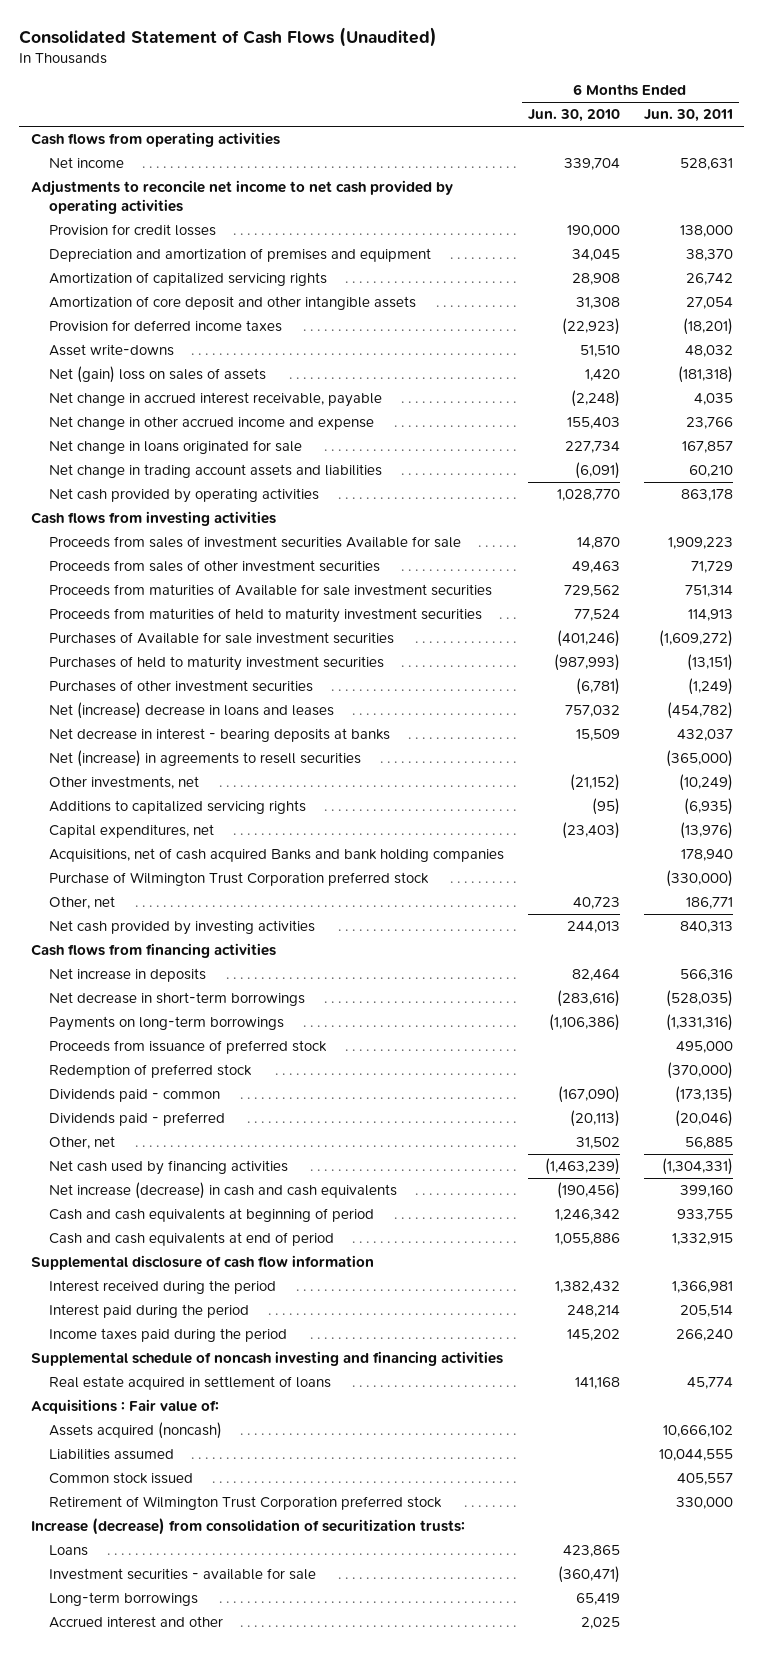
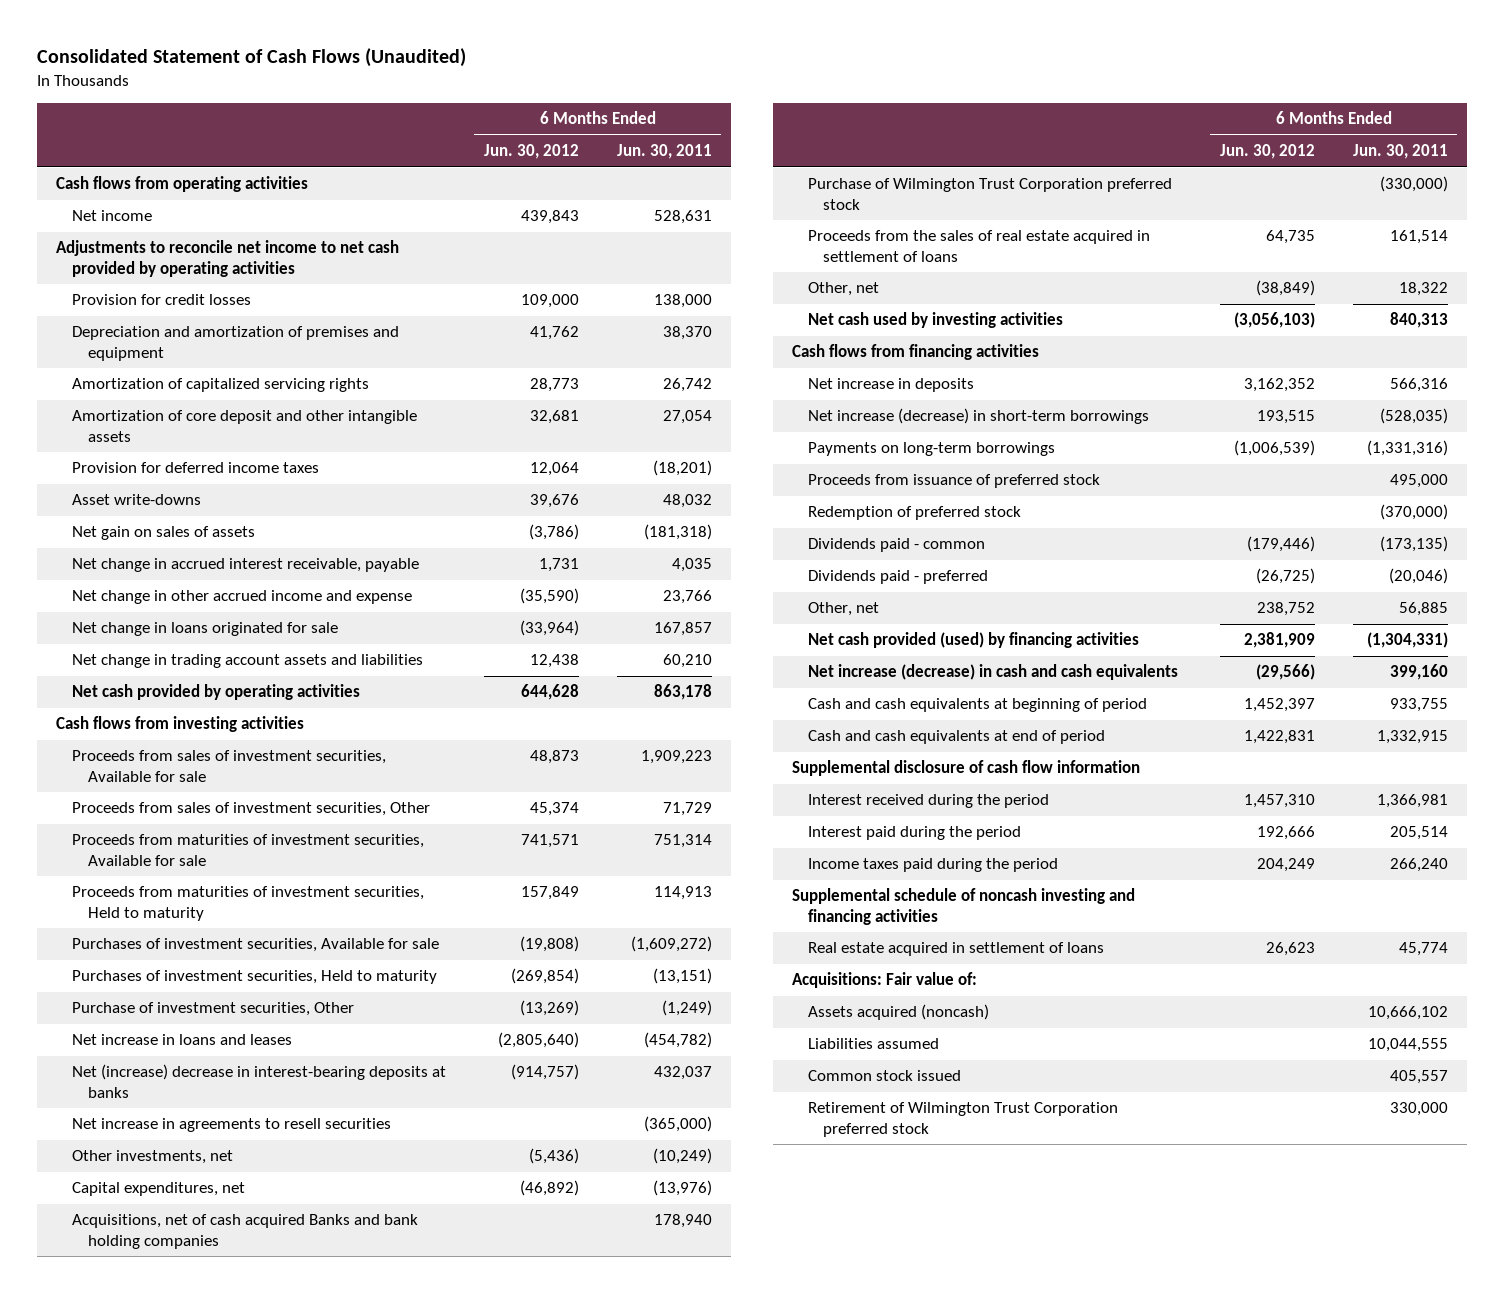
[528,109,621,123] Jun. 30, 2010 -> none
none -> [483,144,579,160] Jun. 30, 2012
[49,366,267,384] Net (gain) loss on sales of assets -> [71,526,255,541] Net gain on sales of assets
[49,536,462,549] Proceeds from sales of investment securities Available for sale -> [71,750,386,782] Proceeds from sales of investment securities, Available for sale
[49,560,381,573] Proceeds from sales of other investment securities -> [71,802,430,817] Proceeds from sales of investment securities, Other
[49,584,493,597] Proceeds from maturities of Available for sale investment securities -> [71,834,424,866] Proceeds from maturities of investment securities, Available for sale
[49,608,483,624] Proceeds from maturities of held to maturity investment securities -> [71,886,424,921] Proceeds from maturities of investment securities, Held to maturity
[49,632,395,645] Purchases of Available for sale investment securities -> [71,938,439,953] Purchases of investment securities, Available for sale
[49,656,385,672] Purchases of held to maturity investment securities -> [71,970,437,985] Purchases of investment securities, Held to maturity
[49,680,314,693] Purchases of other investment securities -> [71,1002,354,1017] Purchase of investment securities, Other
[49,702,335,720] Net (increase) decrease in loans and leases -> [71,1034,292,1046] Net increase in loans and leases
[49,728,391,743] Net decrease in interest - bearing deposits at banks -> [71,1064,446,1098] Net (increase) decrease in interest-bearing deposits at banks
[49,750,362,768] Net (increase) in agreements to resell securities -> [71,1118,391,1133] Net increase in agreements to resell securities
[49,800,307,815] Additions to capitalized servicing rights -> none
none -> [807,230,1150,262] Proceeds from the sales of real estate acquired in settlement of loans
[685,897,733,910] 186,771 -> [1398,282,1448,297] 18,322
[49,920,316,936] Net cash provided by investing activities -> [807,312,1063,329] Net cash used by investing activities
[49,992,306,1007] Net decrease in short-term borrowings -> [807,408,1149,425] Net increase (decrease) in short-term borrowings
[49,1160,289,1176] Net cash used by financing activities -> [807,632,1139,649] Net cash provided (used) by financing activities
[31,1399,220,1415] Acquisitions : Fair value of: -> [791,972,977,989] Acquisitions: Fair value of:
[31,1518,466,1536] Increase (decrease) from consolidation of securitization trusts: -> none
[49,1545,89,1557] Loans -> none
[49,1568,317,1581] Investment securities - available for sale -> none
[49,1592,199,1607] Long-term borrowings -> none
[49,1616,224,1629] Accrued interest and other -> none

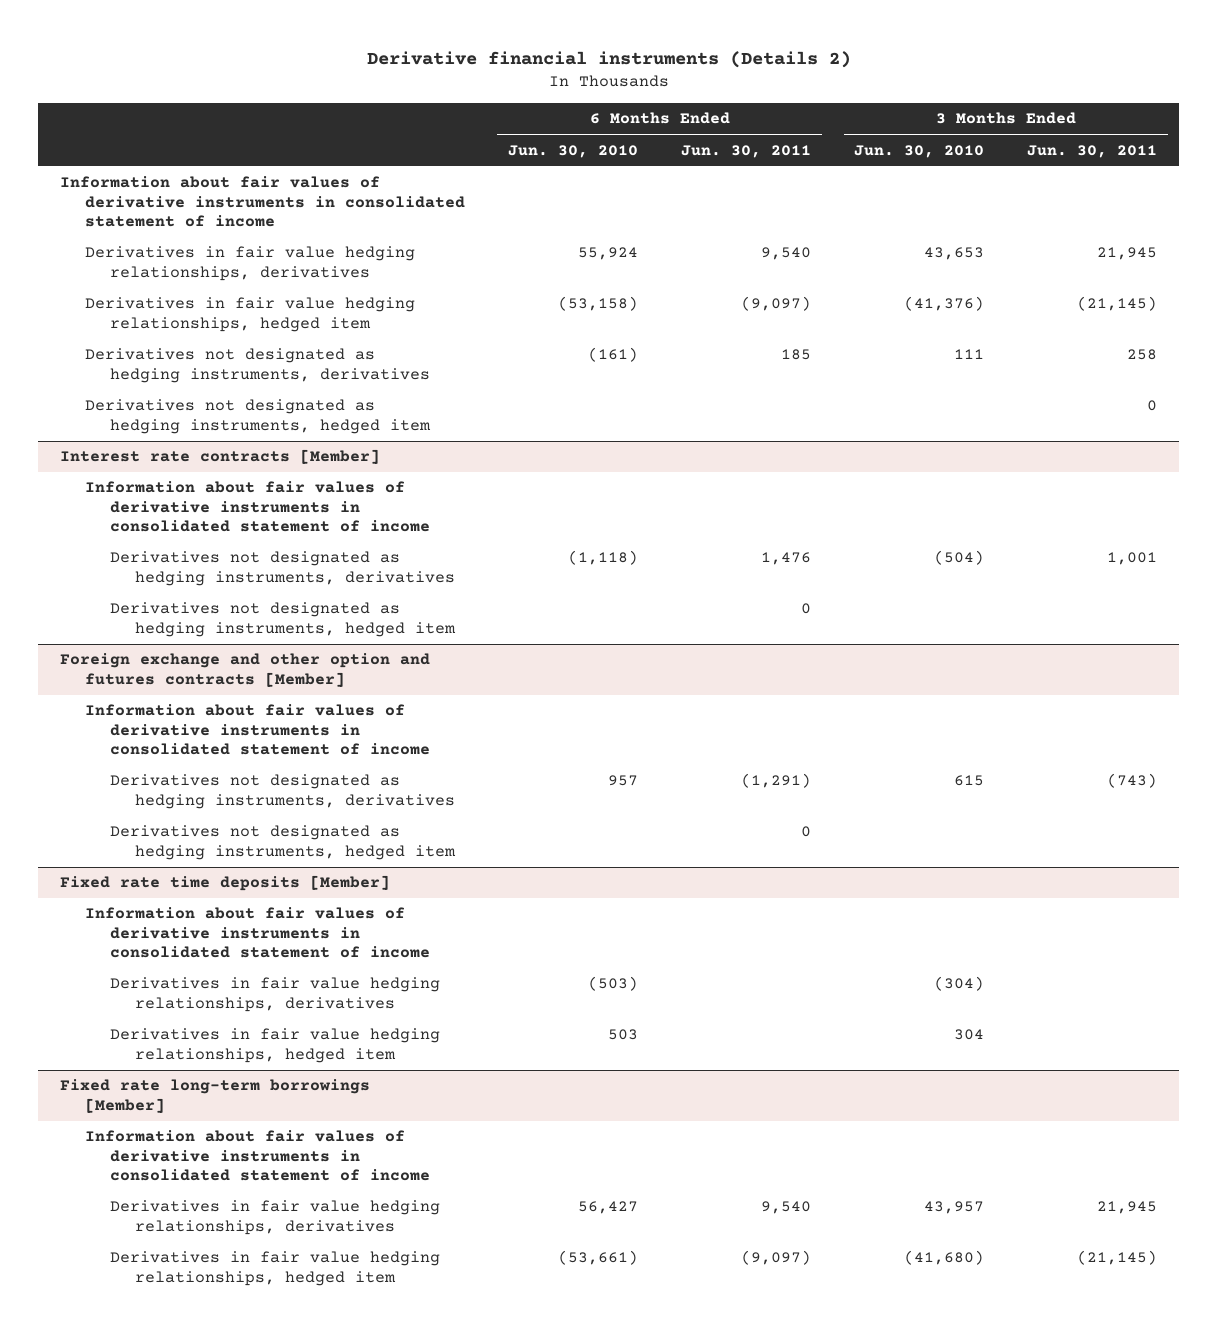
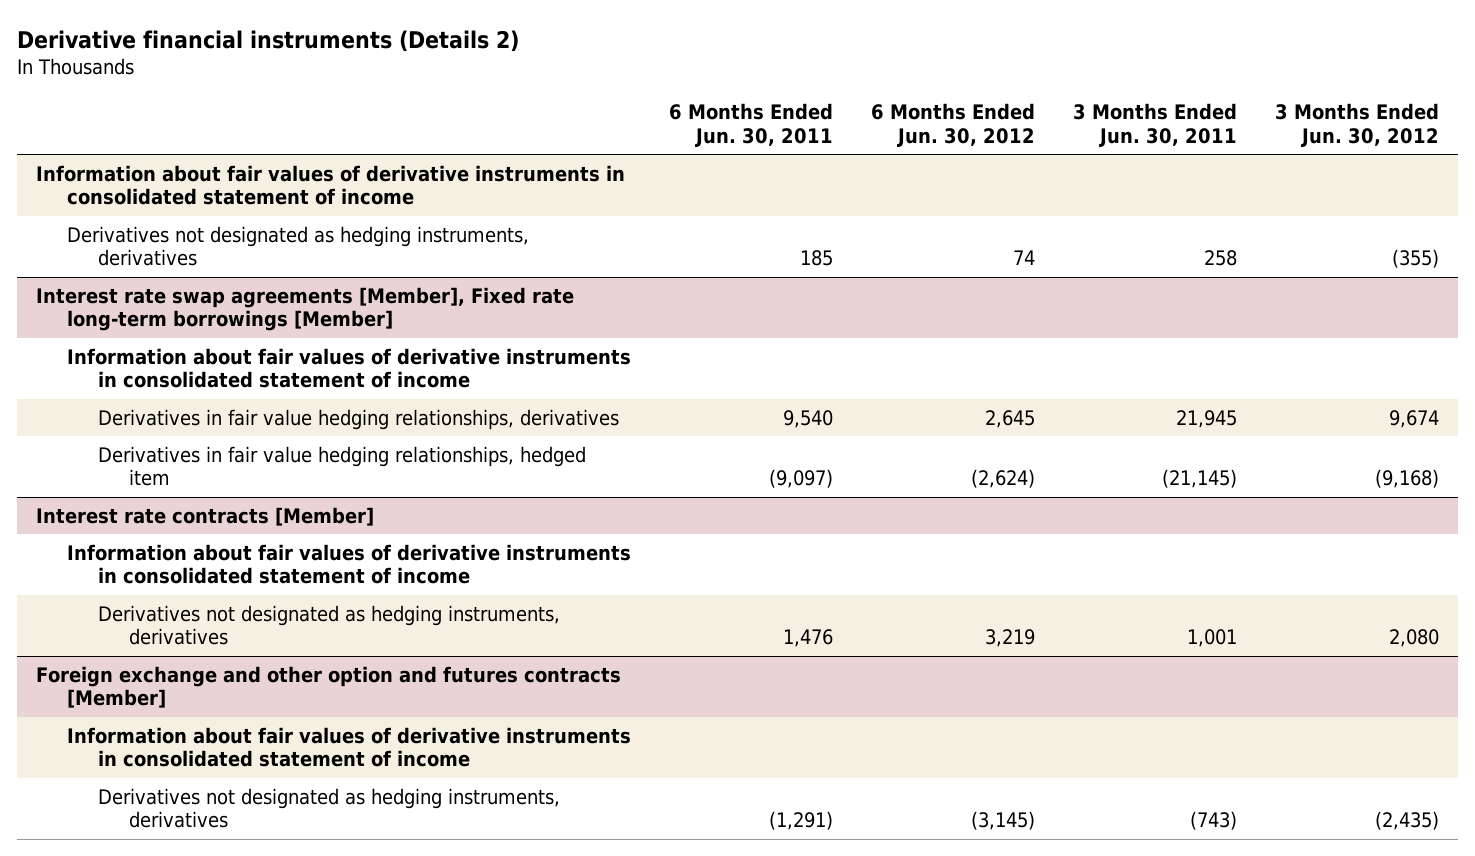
[508,144,639,158] Jun. 30, 2010 -> none
[854,144,985,158] Jun. 30, 2010 -> none
none -> [870,103,1035,147] 6 Months Ended Jun. 30, 2012
none -> [1274,103,1439,147] 3 Months Ended Jun. 30, 2012
[85,348,431,383] Derivatives not designated as hedging instruments, derivatives -> [67,225,530,267] Derivatives not designated as hedging instruments, derivatives
none -> [36,286,575,332] Interest rate swap agreements [Member], Fixed rate long-term borrowings [Member]
none -> [67,347,632,389] Information about fair values of derivative instruments in consolidated statement of income
[85,399,432,434] Derivatives not designated as hedging instruments, hedged item -> none
[110,602,457,637] Derivatives not designated as hedging instruments, hedged item -> none
[110,825,457,860] Derivatives not designated as hedging instruments, hedged item -> none
[60,875,391,892] Fixed rate time deposits [Member] -> none
[85,907,431,959] Information about fair values of derivative instruments in consolidated statement of income -> none
[110,977,441,1012] Derivatives in fair value hedging relationships, derivatives -> none
[110,1028,441,1063] Derivatives in fair value hedging relationships, hedged item -> none
[60,1079,371,1113] Fixed rate long-term borrowings [Member] -> none
[85,1130,431,1182] Information about fair values of derivative instruments in consolidated statement of income -> none
[110,1200,441,1235] Derivatives in fair value hedging relationships, derivatives -> none
[110,1251,441,1286] Derivatives in fair value hedging relationships, hedged item -> none

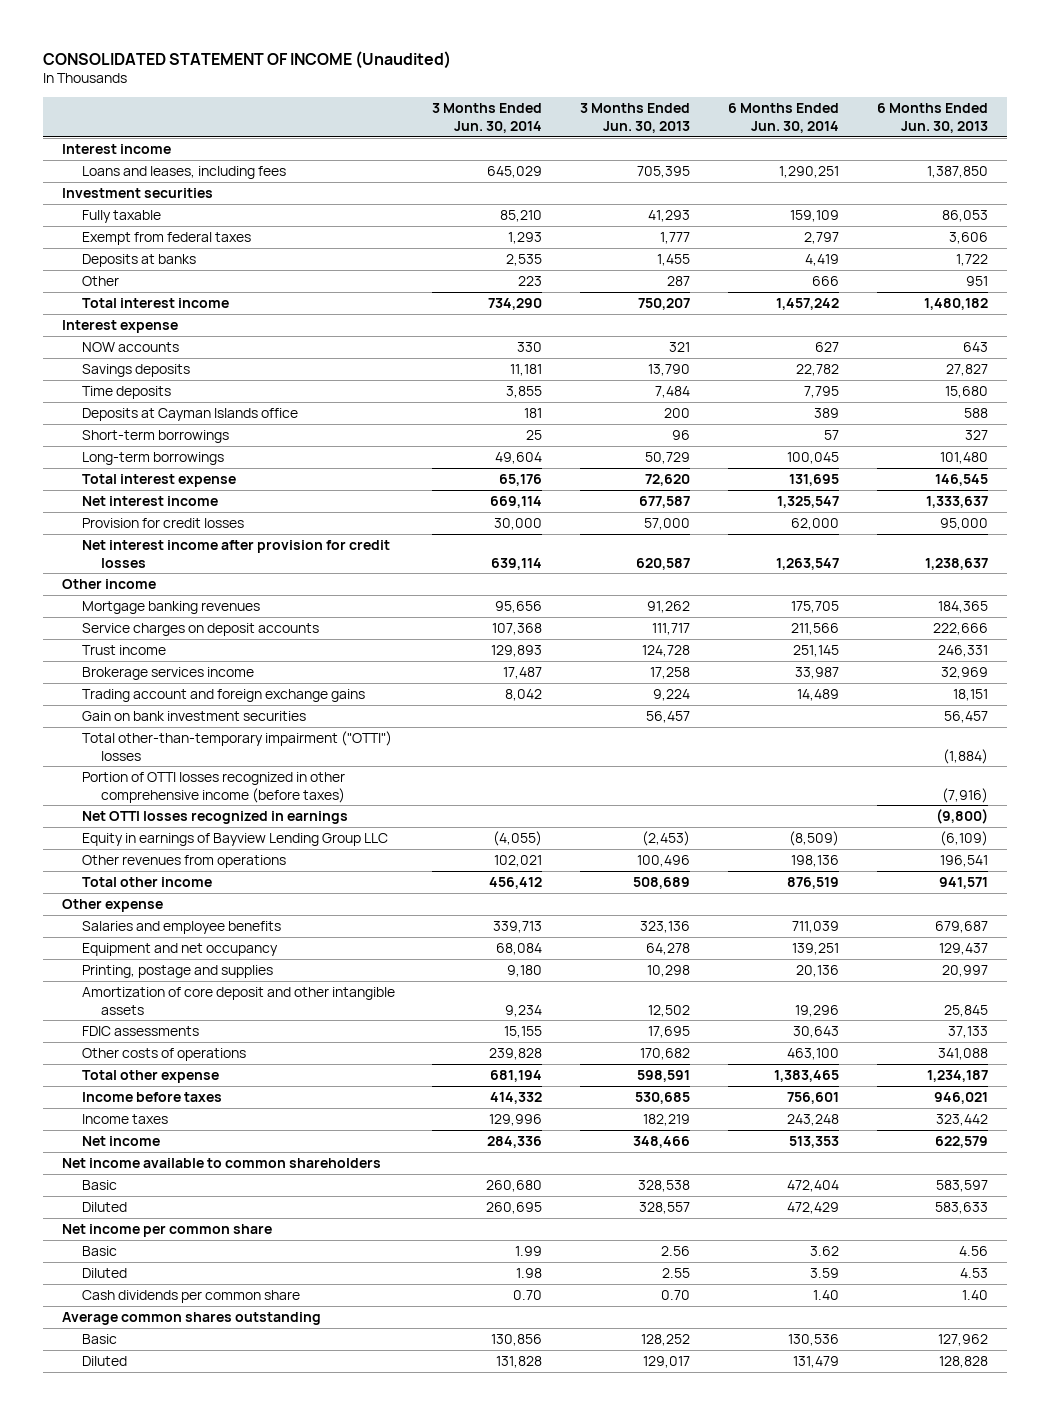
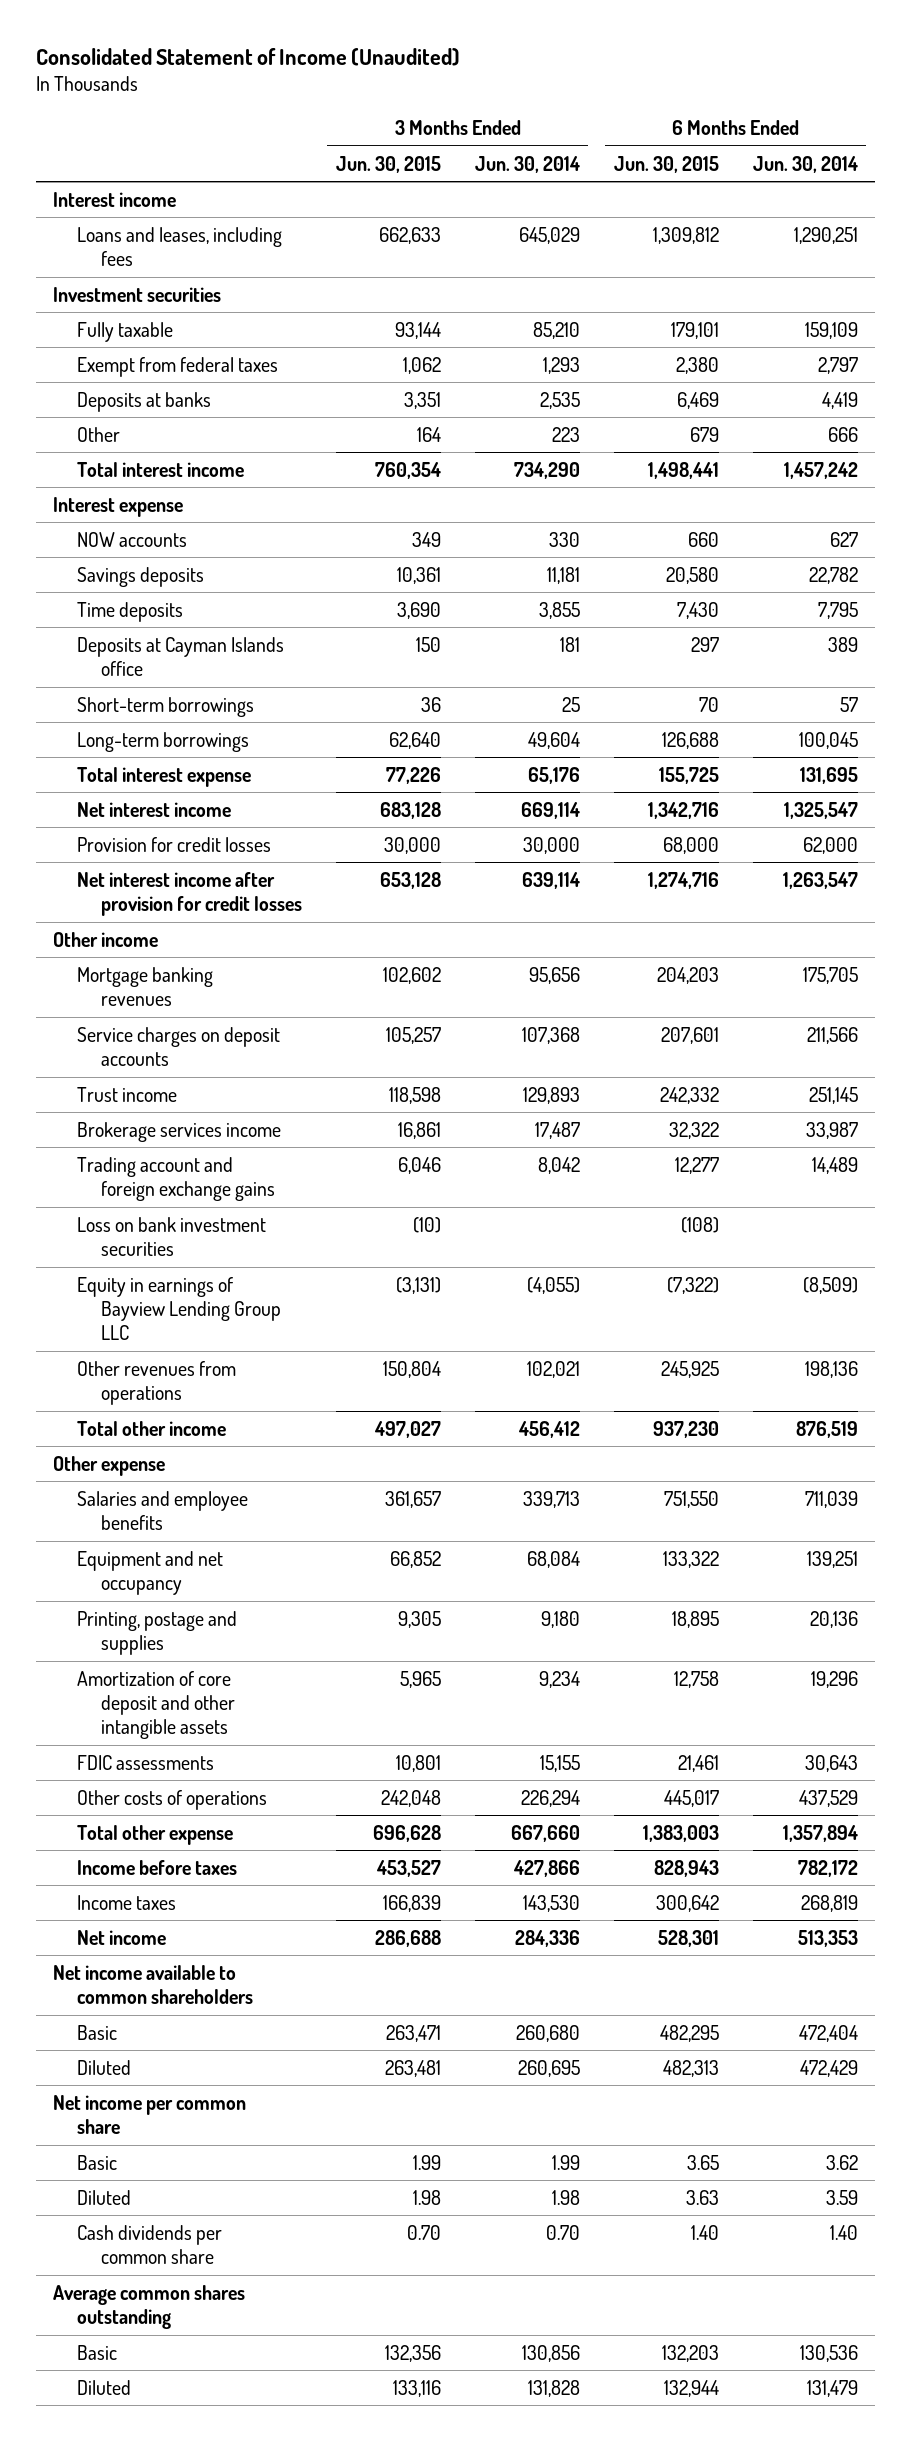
[43,50,452,69] CONSOLIDATED STATEMENT OF INCOME (Unaudited) -> [35,48,460,67] Consolidated Statement of Income (Unaudited)
[580,103,691,133] 3 Months Ended Jun. 30, 2013 -> none
[877,103,989,133] 6 Months Ended Jun. 30, 2013 -> none
none -> [335,155,441,173] Jun. 30, 2015
none -> [613,155,719,173] Jun. 30, 2015
[81,730,392,761] Total other-than-temporary impairment ("OTTI") losses -> none
[81,771,345,803] Portion of OTTI losses recognized in other comprehensive income (before taxes) -> none
[81,810,348,824] Net OTTI losses recognized in earnings -> none
[81,710,306,721] Gain on bank investment securities -> [76,1216,266,1257] Loss on bank investment securities
[489,1047,543,1060] 239,828 -> [520,1789,580,1807] 226,294
[787,1047,840,1060] 463,100 -> [798,1789,858,1807] 437,529
[490,1069,543,1082] 681,194 -> [510,1824,580,1842] 667,660
[774,1069,840,1082] 1,383,465 -> [782,1824,858,1842] 1,357,894
[490,1091,543,1104] 414,332 -> [512,1859,580,1877] 427,866
[787,1091,840,1104] 756,601 -> [797,1859,858,1877] 782,172
[489,1113,543,1126] 129,996 -> [522,1894,580,1912] 143,530
[787,1113,840,1126] 243,248 -> [800,1894,858,1912] 268,819

